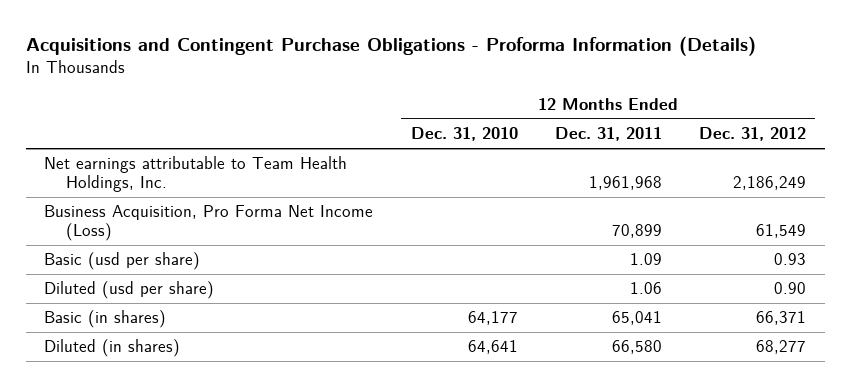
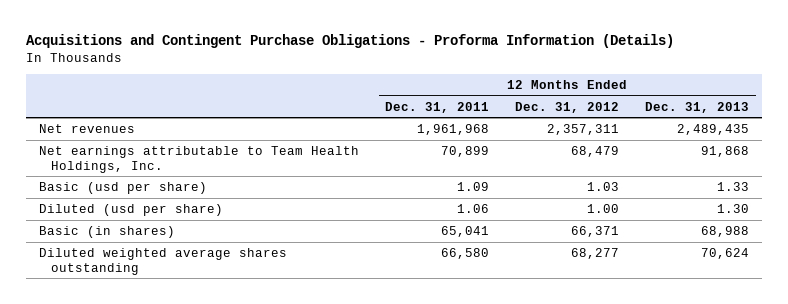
[410,127,518,142] Dec. 31, 2010 -> none
none -> [645,101,750,113] Dec. 31, 2013
[44,205,374,242] Business Acquisition, Pro Forma Net Income (Loss) -> none
none -> [38,123,135,133] Net revenues
[588,176,662,191] 1,961,968 -> [441,145,490,157] 70,899
[733,176,807,191] 2,186,249 -> [571,145,620,157] 68,479
[774,253,807,266] 0.93 -> [587,181,620,191] 1.03
[774,282,807,295] 0.90 -> [587,203,620,213] 1.00
[44,339,181,358] Diluted (in shares) -> [38,247,287,275] Diluted weighted average shares outstanding

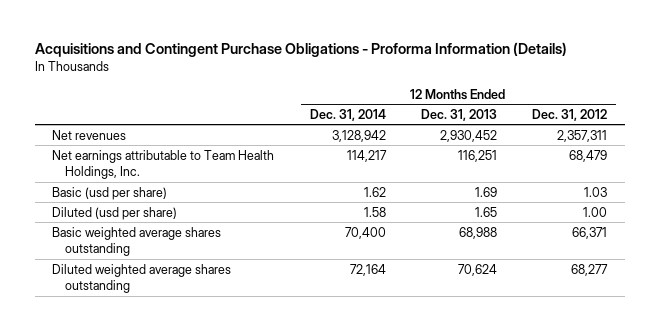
[385,101,490,113] Dec. 31, 2011 -> none
none -> [309,108,386,121] Dec. 31, 2014
[677,123,750,135] 2,489,435 -> [439,129,497,142] 2,930,452
[701,145,750,157] 91,868 -> [457,149,497,162] 116,251
[717,181,750,191] 1.33 -> [474,186,497,197] 1.69
[717,203,750,213] 1.30 -> [474,206,497,217] 1.65
[38,225,175,238] Basic (in shares) -> [52,226,222,257] Basic weighted average shares outstanding

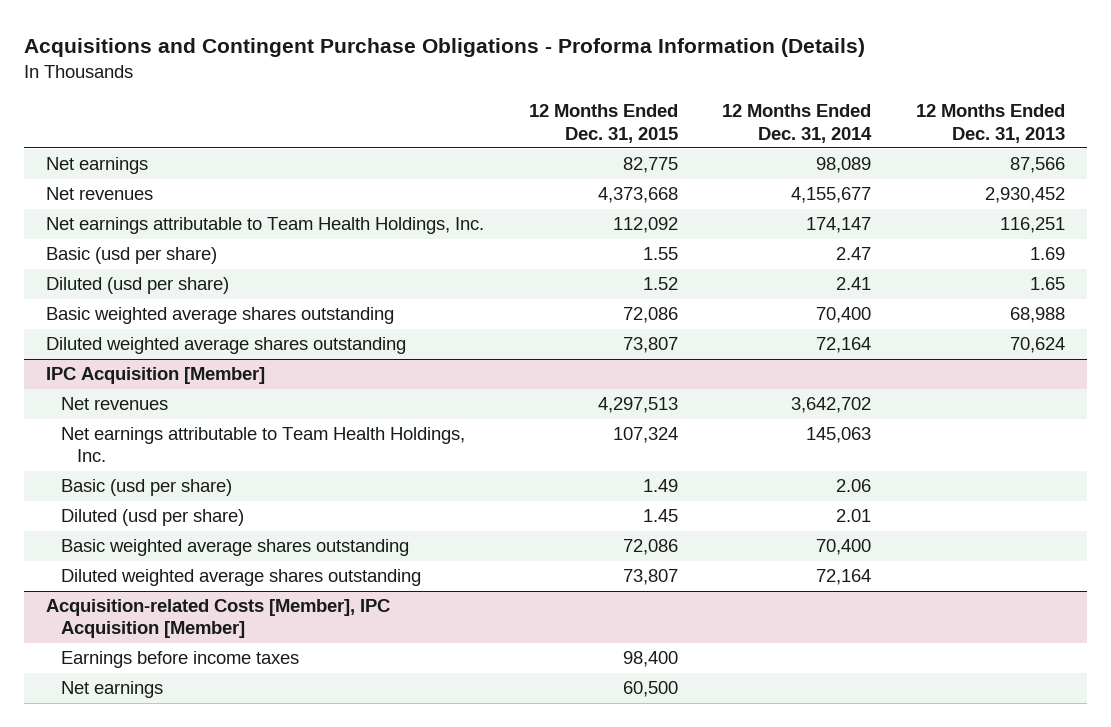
[532,108,608,121] Dec. 31, 2012 -> none
none -> [528,104,678,143] 12 Months Ended Dec. 31, 2015
none -> [46,157,149,175] Net earnings
[331,129,386,142] 3,128,942 -> [791,187,872,204] 4,155,677
[346,149,387,162] 114,217 -> [806,217,872,234] 174,147
[363,186,386,197] 1.62 -> [836,247,872,261] 2.47
[363,206,386,217] 1.58 -> [836,277,872,291] 2.41
none -> [46,367,266,385] IPC Acquisition [Member]
none -> [61,397,169,411] Net revenues
none -> [61,427,466,463] Net earnings attributable to Team Health Holdings, Inc.
none -> [61,479,233,497] Basic (usd per share)
none -> [61,509,245,527] Diluted (usd per share)
none -> [61,539,410,557] Basic weighted average shares outstanding
none -> [61,569,422,587] Diluted weighted average shares outstanding
none -> [46,599,391,639] Acquisition-related Costs [Member], IPC Acquisition [Member]
none -> [61,651,300,669] Earnings before income taxes
none -> [61,681,164,699] Net earnings

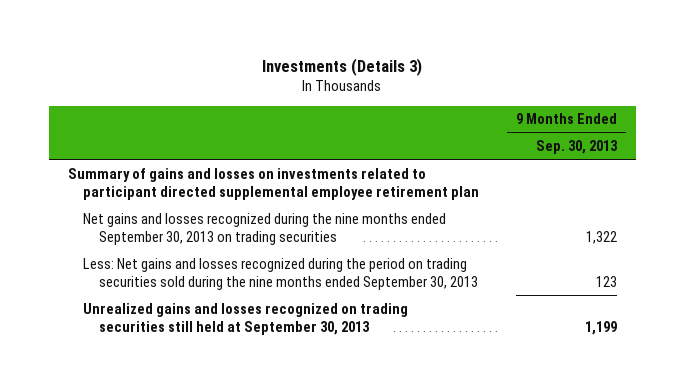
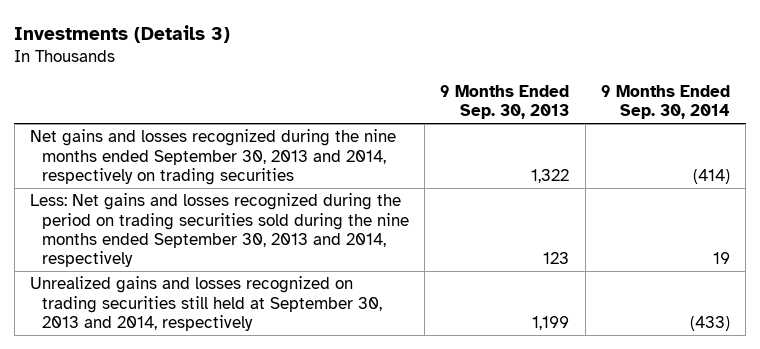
none -> [600,84,730,120] 9 Months Ended Sep. 30, 2014
[67,167,480,200] Summary of gains and losses on investments related to participant directed supplemental employee retirement plan -> none
[83,212,447,245] Net gains and losses recognized during the nine months ended September 30, 2013 on trading securities -> [30,129,397,186] Net gains and losses recognized during the nine months ended September 30, 2013 and 2014, respectively on trading securities
[83,257,479,290] Less: Net gains and losses recognized during the period on trading securities sold during the nine months ended September 30, 2013 -> [30,193,410,268] Less: Net gains and losses recognized during the period on trading securities sold during the nine months ended September 30, 2013 and 2014, respectively
[83,302,409,335] Unrealized gains and losses recognized on trading securities still held at September 30, 2013 -> [30,276,383,332] Unrealized gains and losses recognized on trading securities still held at September 30, 2013 and 2014, respectively

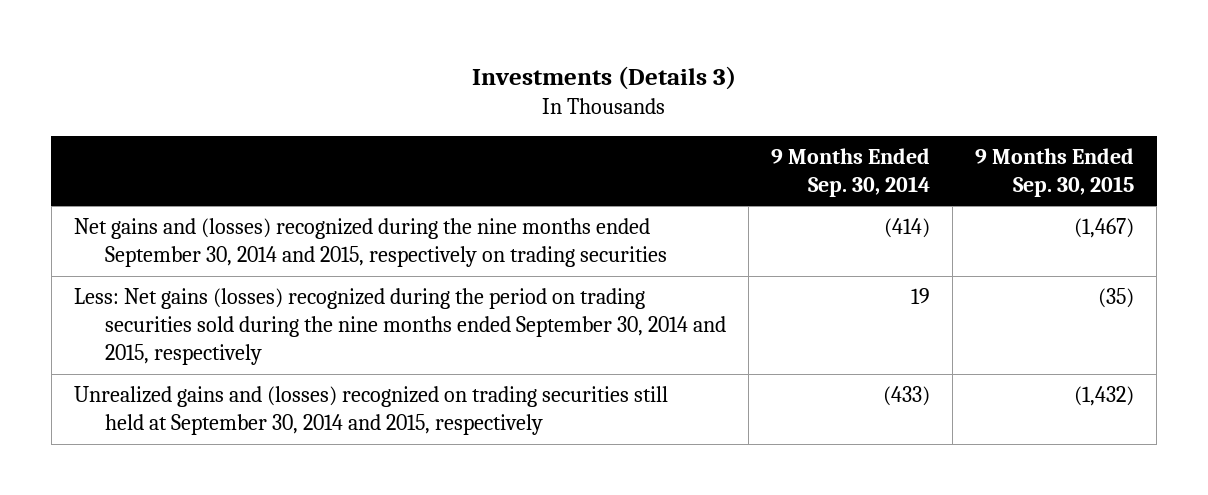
[440,84,570,120] 9 Months Ended Sep. 30, 2013 -> none
none -> [974,147,1134,197] 9 Months Ended Sep. 30, 2015
[30,129,397,186] Net gains and losses recognized during the nine months ended September 30, 2013 and 2014, respectively on trading securities -> [73,218,667,268] Net gains and (losses) recognized during the nine months ended September 30, 2014 and 2015, respectively on trading securities
[30,193,410,268] Less: Net gains and losses recognized during the period on trading securities sold during the nine months ended September 30, 2013 and 2014, respectively -> [73,288,726,366] Less: Net gains (losses) recognized during the period on trading securities sold during the nine months ended September 30, 2014 and 2015, respectively
[30,276,383,332] Unrealized gains and losses recognized on trading securities still held at September 30, 2013 and 2014, respectively -> [73,386,668,436] Unrealized gains and (losses) recognized on trading securities still held at September 30, 2014 and 2015, respectively

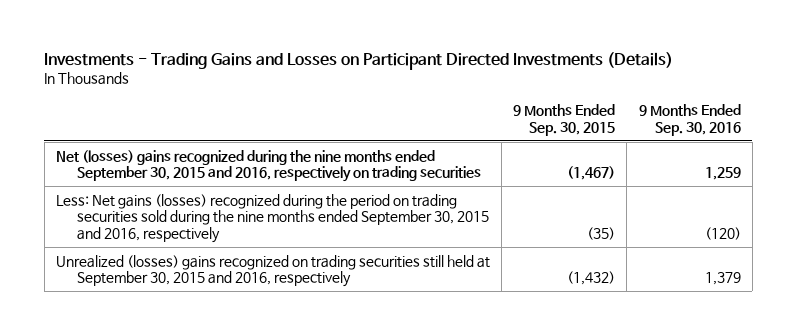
[471,65,736,90] Investments (Details 3) -> [44,51,674,70] Investments - Trading Gains and Losses on Participant Directed Investments (Details)
[770,147,930,197] 9 Months Ended Sep. 30, 2014 -> none
none -> [638,104,741,136] 9 Months Ended Sep. 30, 2016
[73,218,667,268] Net gains and (losses) recognized during the nine months ended September 30, 2014 and 2015, respectively on trading securities -> [55,149,482,183] Net (losses) gains recognized during the nine months ended September 30, 2015 and 2016, respectively on trading securities
[73,288,726,366] Less: Net gains (losses) recognized during the period on trading securities sold during the nine months ended September 30, 2014 and 2015, respectively -> [55,193,490,244] Less: Net gains (losses) recognized during the period on trading securities sold during the nine months ended September 30, 2015 and 2016, respectively
[73,386,668,436] Unrealized gains and (losses) recognized on trading securities still held at September 30, 2014 and 2015, respectively -> [55,254,490,288] Unrealized (losses) gains recognized on trading securities still held at September 30, 2015 and 2016, respectively

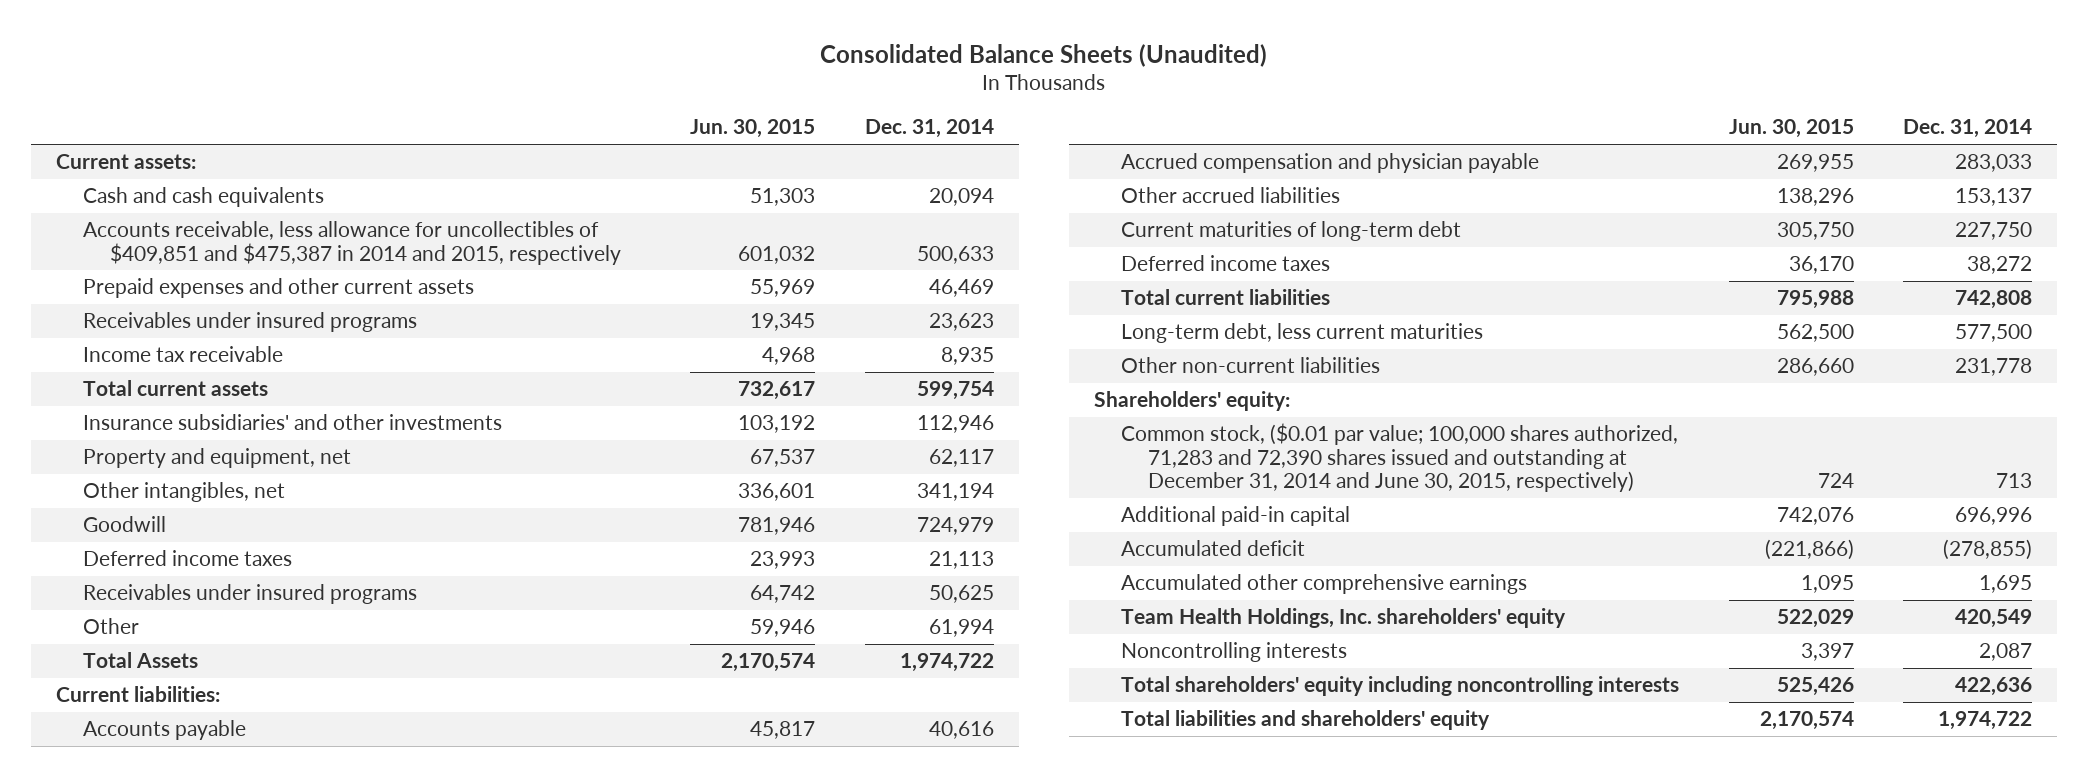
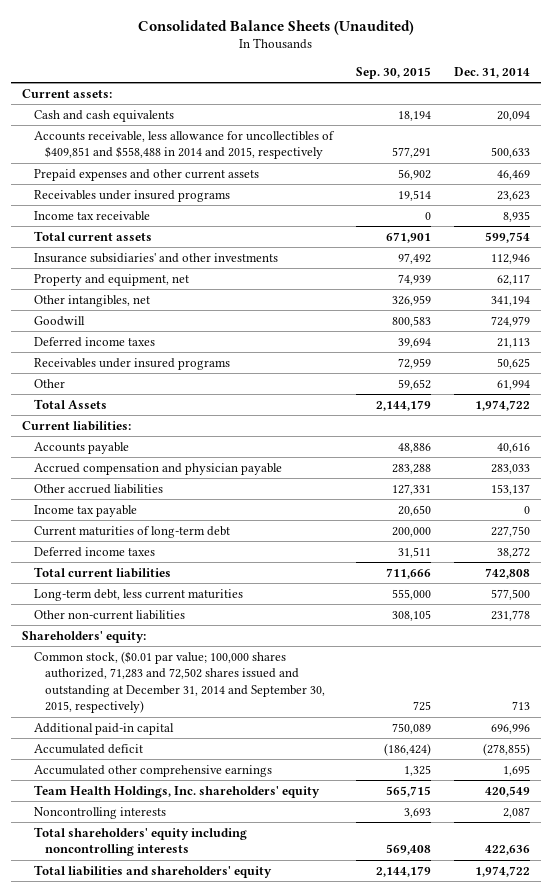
[690,119,816,139] Jun. 30, 2015 -> none
none -> [355,67,431,80] Sep. 30, 2015
[83,221,622,265] Accounts receivable, less allowance for uncollectibles of $409,851 and $475,387 in 2014 and 2015, respectively -> [33,130,335,160] Accounts receivable, less allowance for uncollectibles of $409,851 and $558,488 in 2014 and 2015, respectively
none -> [33,504,137,517] Income tax payable
[1121,423,1679,493] Common stock, ($0.01 par value; 100,000 shares authorized, 71,283 and 72,390 shares issued and outstanding at December 31, 2014 and June 30, 2015, respectively) -> [33,650,326,714] Common stock, ($0.01 par value; 100,000 shares authorized, 71,283 and 72,502 shares issued and outstanding at December 31, 2014 and September 30, 2015, respectively)

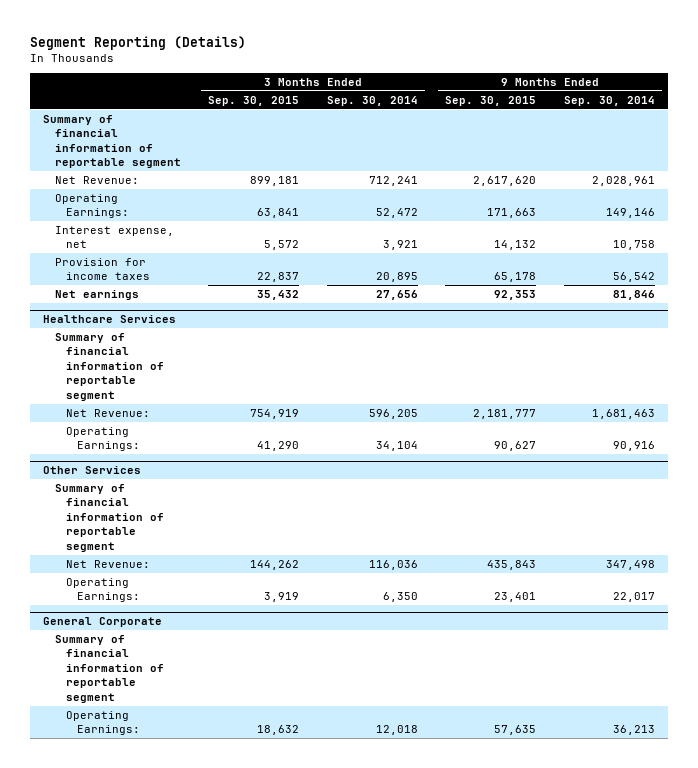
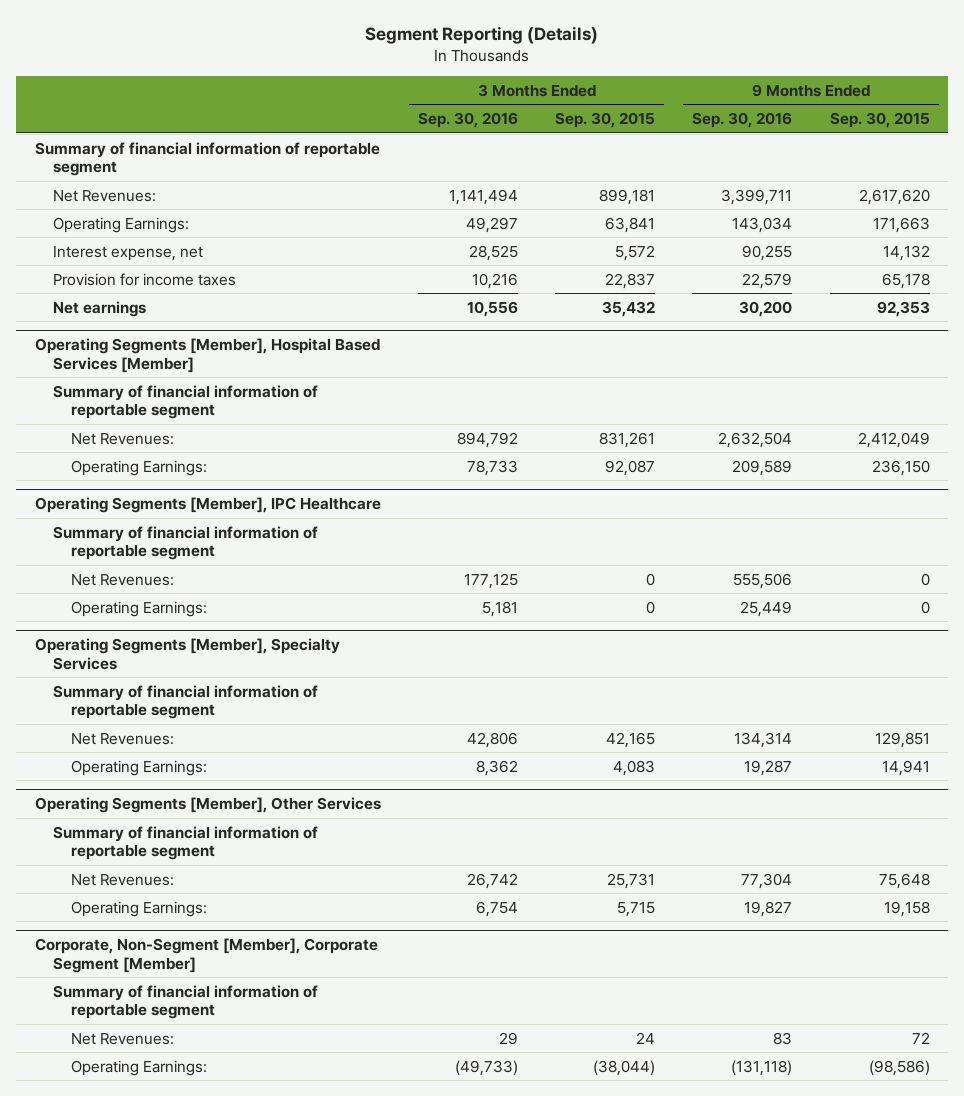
[326,95,418,106] Sep. 30, 2014 -> none
[563,95,655,106] Sep. 30, 2014 -> none
none -> [418,111,519,128] Sep. 30, 2016
none -> [692,111,793,128] Sep. 30, 2016
[54,176,139,185] Net Revenue: -> [52,189,156,202] Net Revenues:
[43,315,177,324] Healthcare Services -> none
none -> [34,337,380,373] Operating Segments [Member], Hospital Based Services [Member]
[43,466,142,475] Other Services -> none
[66,409,151,418] Net Revenue: -> [71,432,175,445] Net Revenues:
[250,409,300,420] 754,919 -> [599,431,656,448] 831,261
[473,409,537,420] 2,181,777 -> [857,431,930,448] 2,412,049
[257,441,300,452] 41,290 -> [605,459,656,476] 92,087
[494,441,537,452] 90,627 -> [871,459,930,476] 236,150
none -> [34,496,381,513] Operating Segments [Member], IPC Healthcare
[43,617,163,628] General Corporate -> none
[66,560,151,569] Net Revenue: -> [71,573,175,586] Net Revenues:
[250,560,300,571] 144,262 -> [646,572,656,586] 0
[487,560,537,571] 435,843 -> [920,572,930,586] 0
[264,592,300,603] 3,919 -> [646,600,656,614] 0
[494,592,537,603] 23,401 -> [920,600,930,614] 0
none -> [34,637,340,670] Operating Segments [Member], Specialty Services
none -> [71,732,175,745] Net Revenues:
[257,725,300,736] 18,632 -> [613,759,656,776] 4,083
[494,725,537,736] 57,635 -> [881,759,930,776] 14,941
none -> [34,796,381,813] Operating Segments [Member], Other Services
none -> [52,825,318,861] Summary of financial information of reportable segment
none -> [71,873,175,886] Net Revenues:
none -> [71,900,208,917] Operating Earnings:
none -> [34,937,378,973] Corporate, Non-Segment [Member], Corporate Segment [Member]
none -> [52,984,318,1020] Summary of financial information of reportable segment
none -> [71,1032,175,1045] Net Revenues:
none -> [71,1059,208,1076] Operating Earnings:

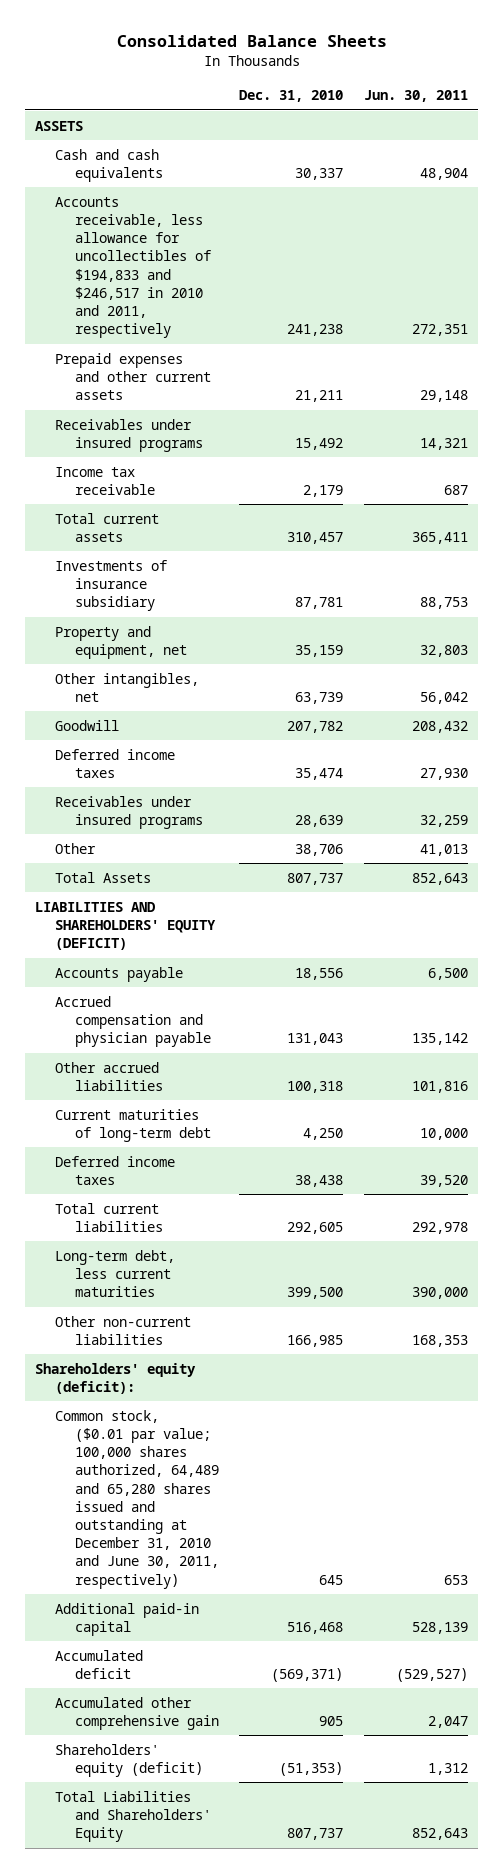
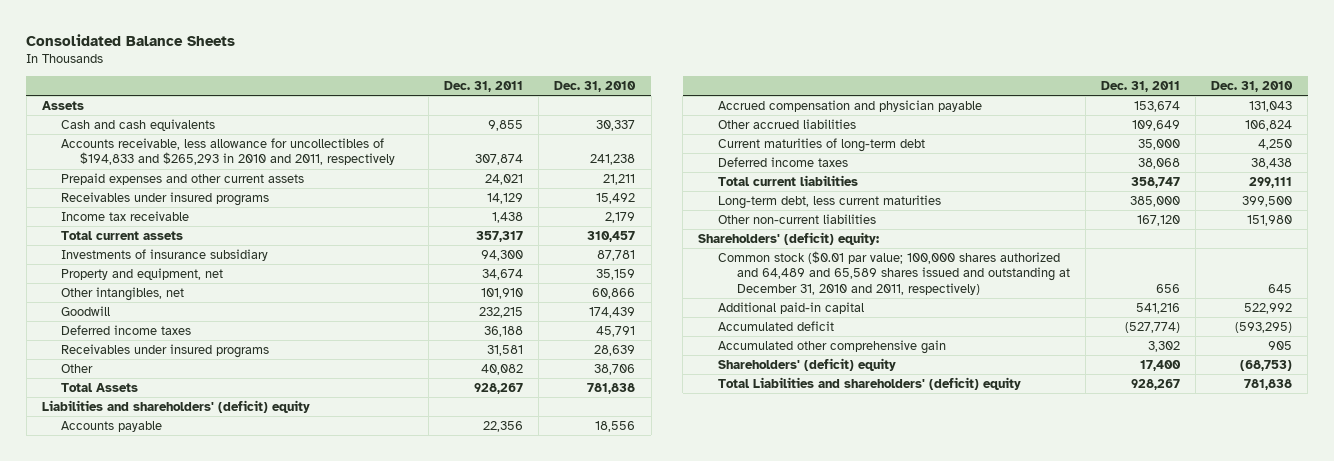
[363,90,468,103] Jun. 30, 2011 -> none
none -> [444,80,524,92] Dec. 31, 2011
[35,120,84,131] ASSETS -> [41,101,84,111] Assets
[55,196,211,339] Accounts receivable, less allowance for uncollectibles of $194,833 and $246,517 in 2010 and 2011, respectively -> [60,138,395,166] Accounts receivable, less allowance for uncollectibles of $194,833 and $265,293 in 2010 and 2011, respectively
[295,691,344,704] 63,739 -> [592,288,636,300] 60,866
[287,720,344,733] 207,782 -> [589,307,636,319] 174,439
[295,767,344,780] 35,474 -> [596,326,636,338] 45,791
[287,872,344,885] 807,737 -> [587,383,636,395] 781,838
[35,901,217,951] LIABILITIES AND SHAREHOLDERS' EQUITY (DEFICIT) -> [41,400,310,414] Liabilities and shareholders' (deficit) equity
[287,1080,344,1093] 100,318 -> [1245,120,1293,132] 106,824
[287,1221,344,1234] 292,605 -> [1249,177,1293,189] 299,111
[287,1334,344,1347] 166,985 -> [1247,215,1293,227] 151,980
[35,1362,197,1394] Shareholders' equity (deficit): -> [698,232,880,246] Shareholders' (deficit) equity:
[55,1409,219,1589] Common stock, ($0.01 par value; 100,000 shares authorized, 64,489 and 65,280 shares issued and outstanding at December 31, 2010 and June 30, 2011, respectively) -> [717,251,1070,295] Common stock ($0.01 par value; 100,000 shares authorized and 64,489 and 65,589 shares issued and outstanding at December 31, 2010 and 2011, respectively)
[287,1621,344,1634] 516,468 -> [1244,303,1293,315] 522,992
[271,1667,344,1682] (569,371) -> [1235,322,1293,334] (593,295)
[55,1743,203,1777] Shareholders' equity (deficit) -> [717,358,896,372] Shareholders' (deficit) equity
[279,1761,344,1776] (51,353) -> [1240,360,1293,372] (68,753)
[55,1790,211,1843] Total Liabilities and Shareholders' Equity -> [717,377,1021,391] Total Liabilities and shareholders' (deficit) equity
[287,1828,344,1841] 807,737 -> [1244,379,1293,391] 781,838

